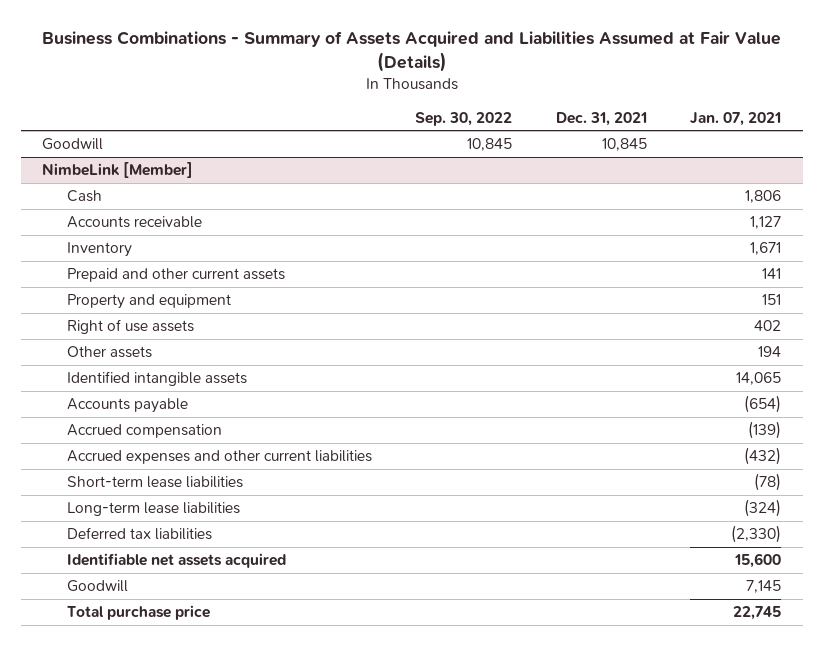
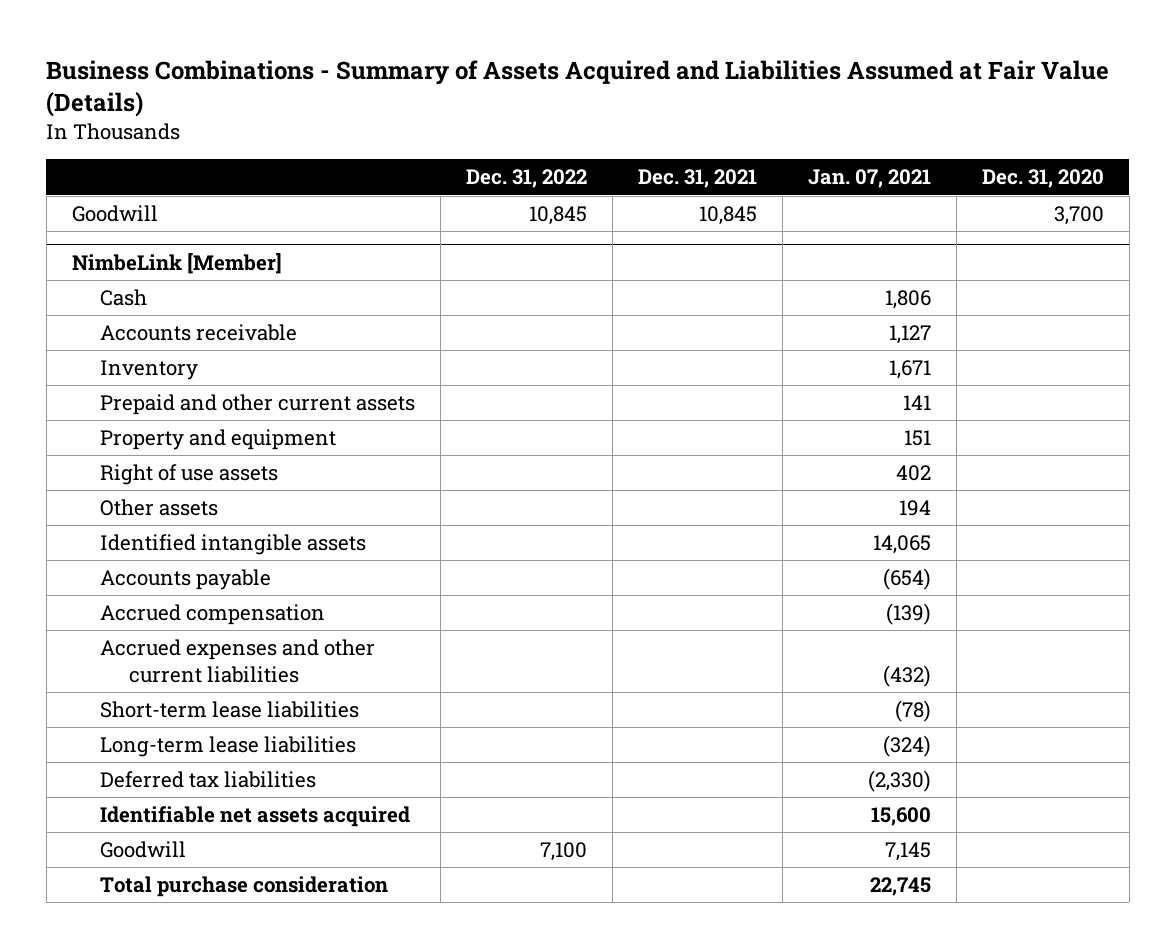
[415,111,513,126] Sep. 30, 2022 -> none
none -> [466,169,588,189] Dec. 31, 2022
none -> [982,169,1105,189] Dec. 31, 2020
[66,605,210,621] Total purchase price -> [100,876,389,898] Total purchase consideration

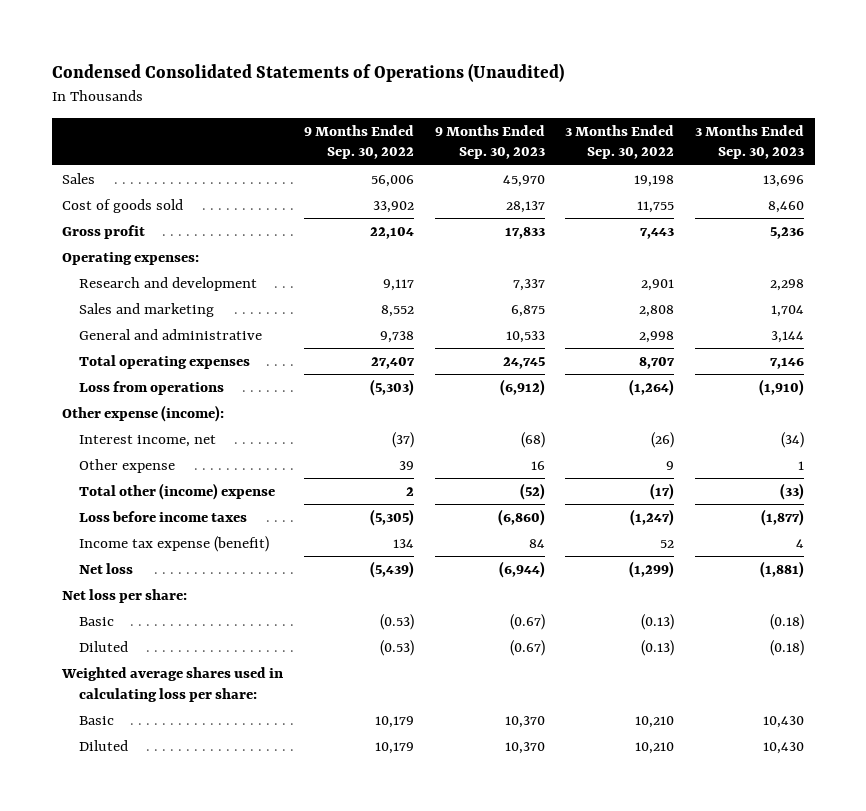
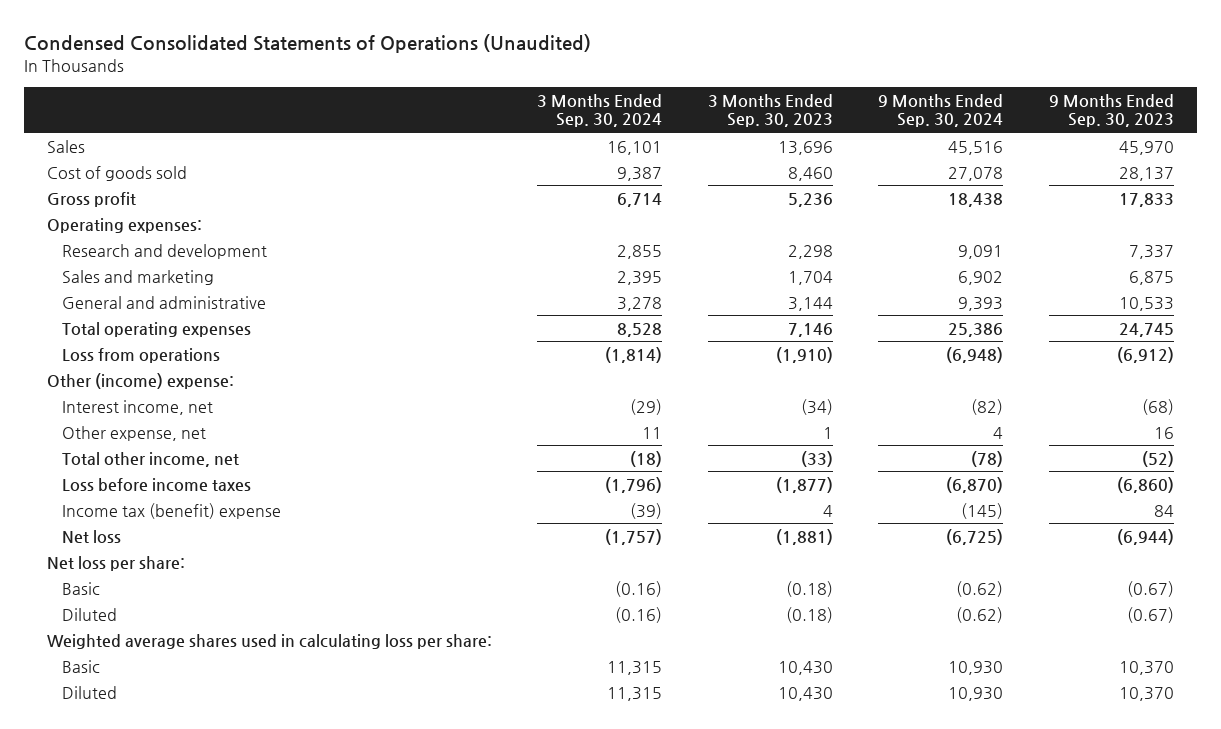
[303,124,414,160] 9 Months Ended Sep. 30, 2022 -> none
[565,124,675,160] 3 Months Ended Sep. 30, 2022 -> none
none -> [537,93,663,128] 3 Months Ended Sep. 30, 2024
none -> [878,93,1004,128] 9 Months Ended Sep. 30, 2024
[62,404,225,422] Other expense (income): -> [46,372,234,389] Other (income) expense:
[79,458,176,473] Other expense -> [62,425,207,441] Other expense, net
[79,482,276,500] Total other (income) expense -> [62,451,240,467] Total other income, net
[79,535,270,552] Income tax expense (benefit) -> [62,502,282,519] Income tax (benefit) expense

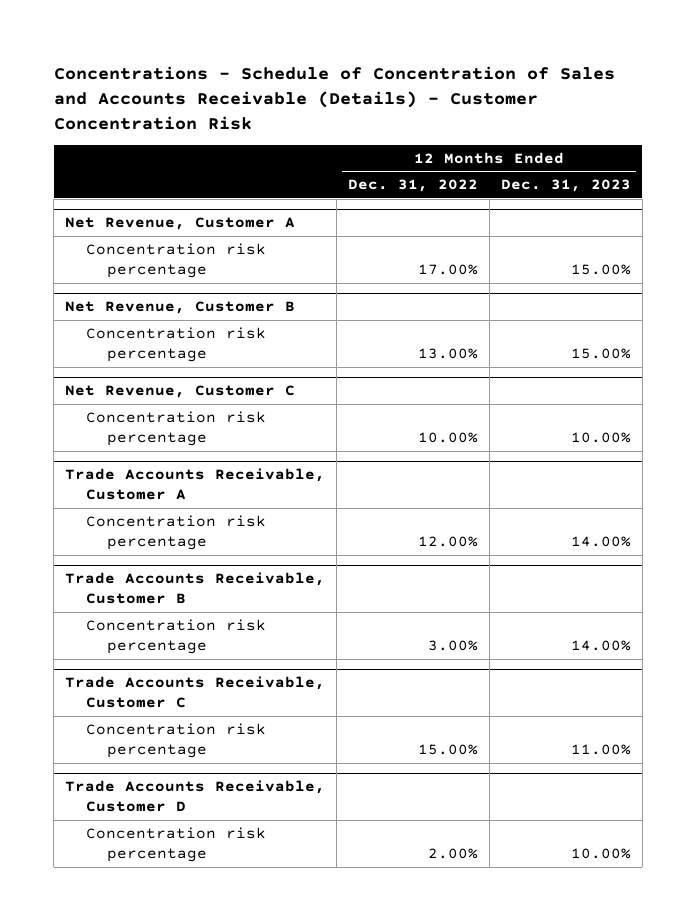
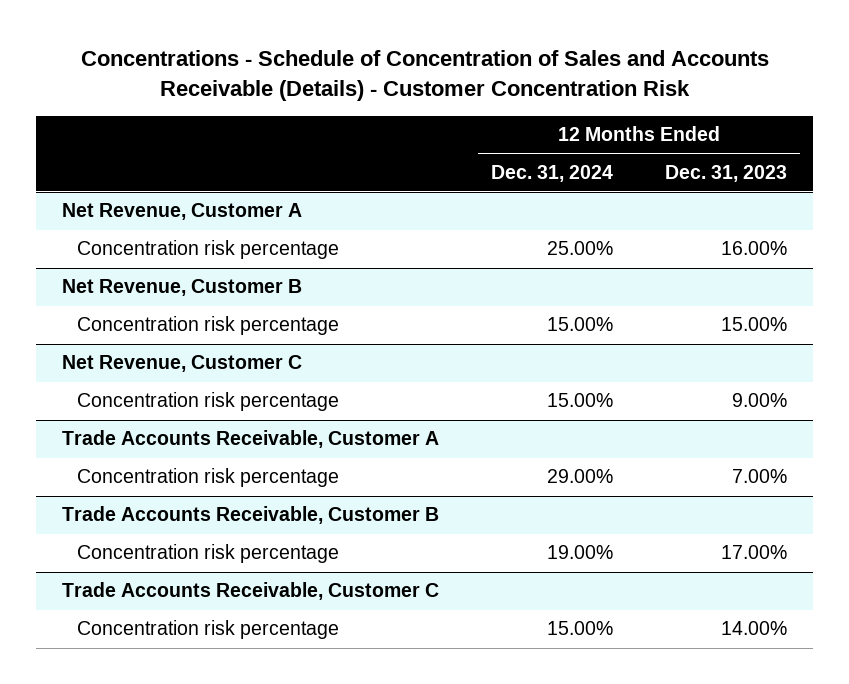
[347,179,478,193] Dec. 31, 2022 -> none
none -> [491,164,614,182] Dec. 31, 2024
[570,264,631,276] 15.00% -> [720,241,787,256] 16.00%
[570,432,631,444] 10.00% -> [731,393,787,408] 9.00%
[570,536,631,548] 14.00% -> [731,469,787,484] 7.00%
[570,640,631,652] 14.00% -> [720,545,787,560] 17.00%
[65,780,326,813] Trade Accounts Receivable, Customer D -> none
[85,826,266,863] Concentration risk percentage -> none
[570,744,631,756] 11.00% -> [720,621,787,636] 14.00%

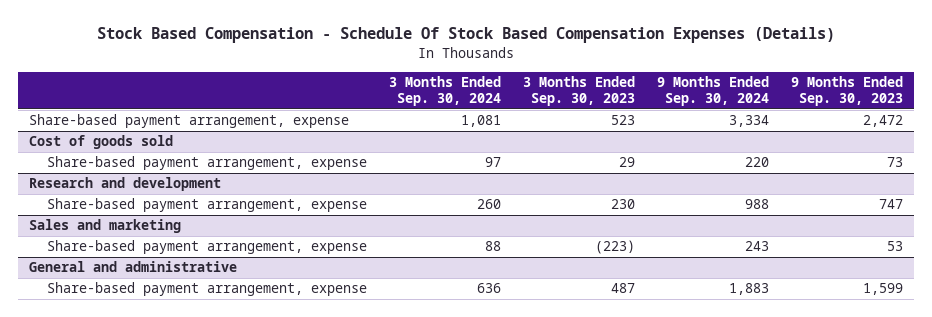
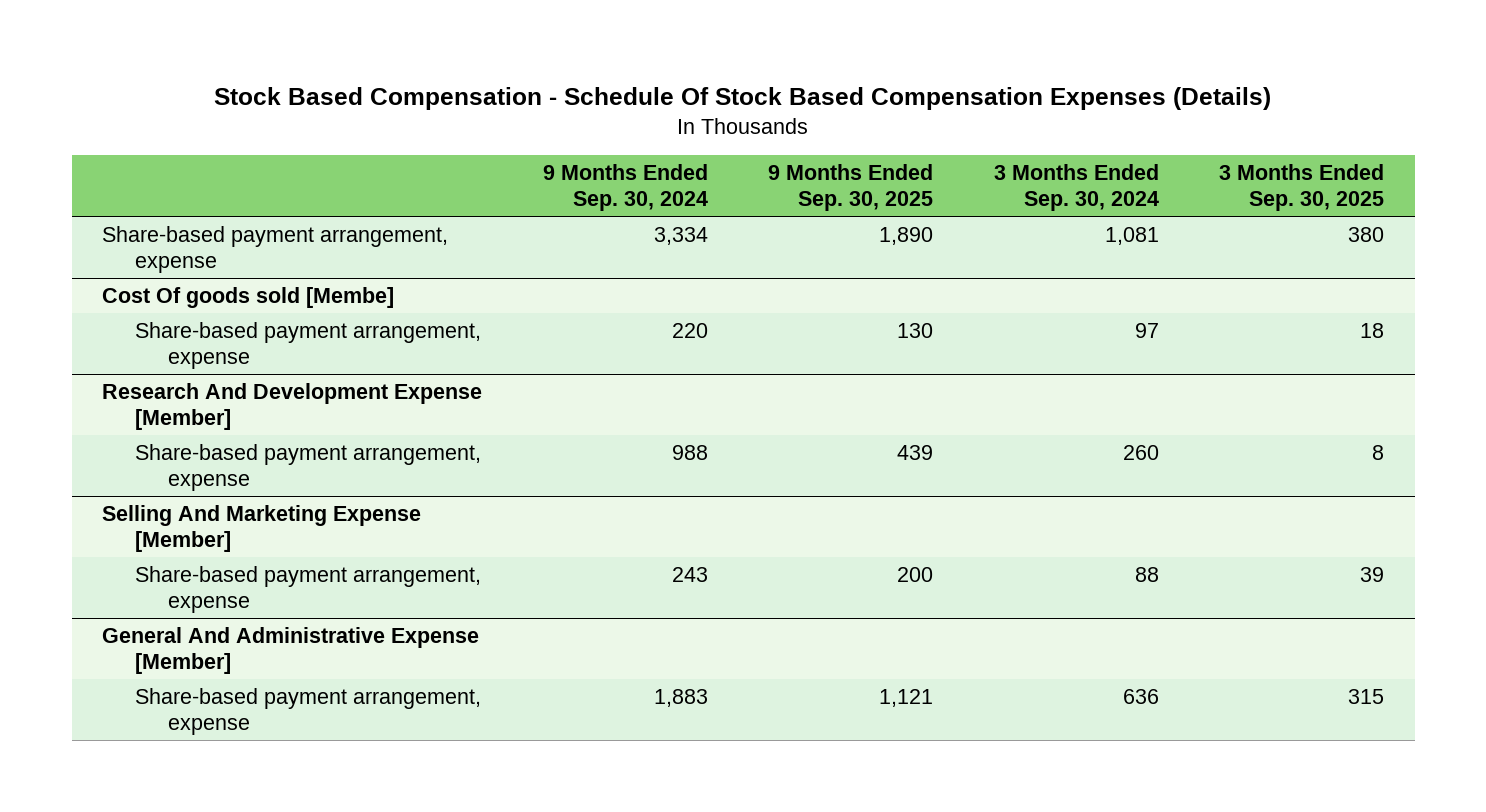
[523,75,636,107] 3 Months Ended Sep. 30, 2023 -> none
[790,75,903,107] 9 Months Ended Sep. 30, 2023 -> none
none -> [768,164,934,211] 9 Months Ended Sep. 30, 2025
none -> [1219,164,1385,211] 3 Months Ended Sep. 30, 2025
[29,135,174,150] Cost of goods sold -> [102,287,395,309] Cost Of goods sold [Membe]
[29,177,222,192] Research and development -> [102,383,483,430] Research And Development Expense [Member]
[29,219,182,234] Sales and marketing -> [102,505,422,552] Selling And Marketing Expense [Member]
[29,261,238,273] General and administrative -> [102,627,480,674] General And Administrative Expense [Member]

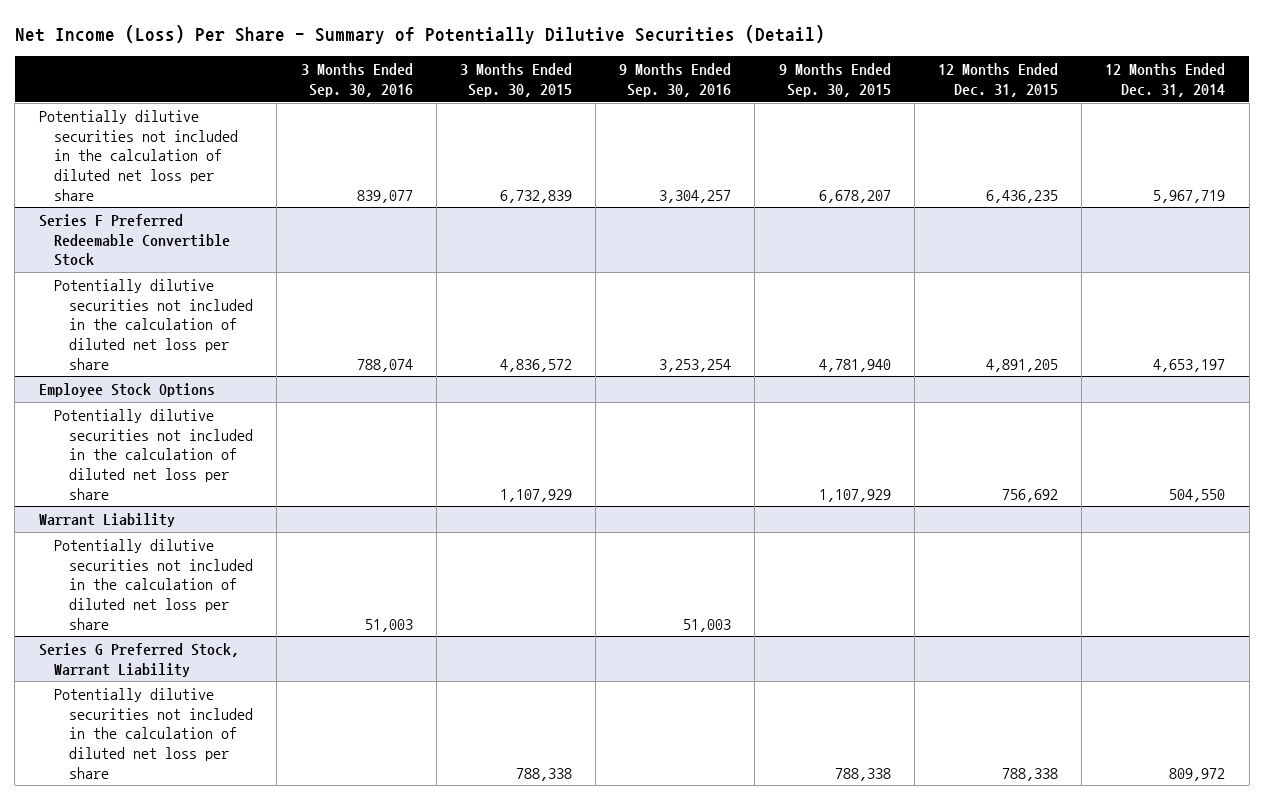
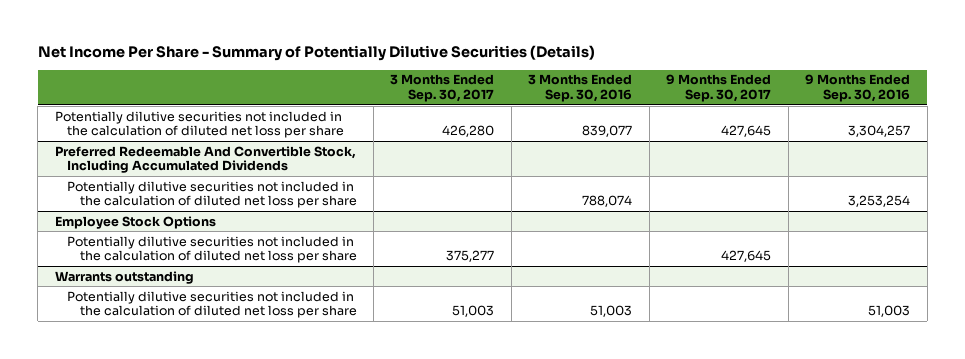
[14,25,825,45] Net Income (Loss) Per Share - Summary of Potentially Dilutive Securities (Detail) -> [37,45,595,62] Net Income Per Share - Summary of Potentially Dilutive Securities (Details)
[459,63,572,98] 3 Months Ended Sep. 30, 2015 -> none
[778,63,891,98] 9 Months Ended Sep. 30, 2015 -> none
[938,63,1059,98] 12 Months Ended Dec. 31, 2015 -> none
[1105,63,1226,98] 12 Months Ended Dec. 31, 2014 -> none
none -> [390,74,495,103] 3 Months Ended Sep. 30, 2017
none -> [666,74,772,103] 9 Months Ended Sep. 30, 2017
[38,214,230,267] Series F Preferred Redeemable Convertible Stock -> none
none -> [54,145,356,174] Preferred Redeemable And Convertible Stock, Including Accumulated Dividends
[38,513,175,528] Warrant Liability -> [54,270,194,284] Warrants outstanding
[38,643,239,677] Series G Preferred Stock, Warrant Liability -> none
[53,688,254,779] Potentially dilutive securities not included in the calculation of diluted net loss per share -> none

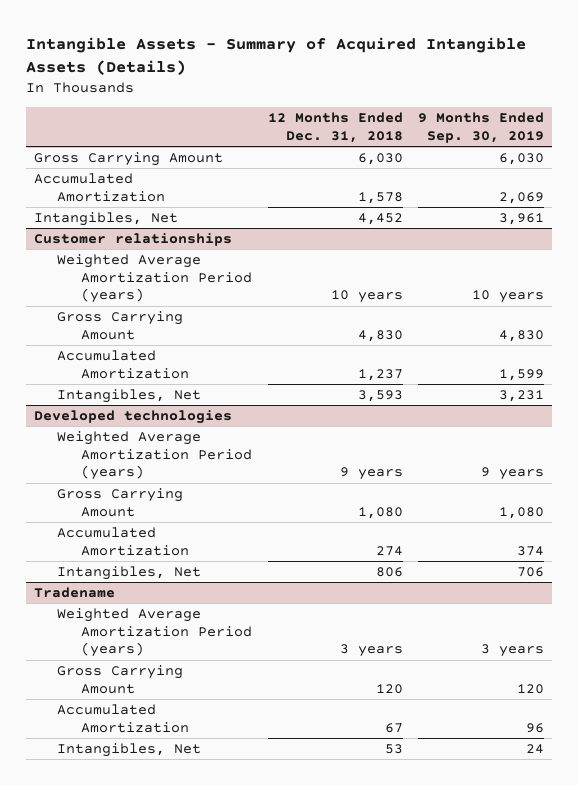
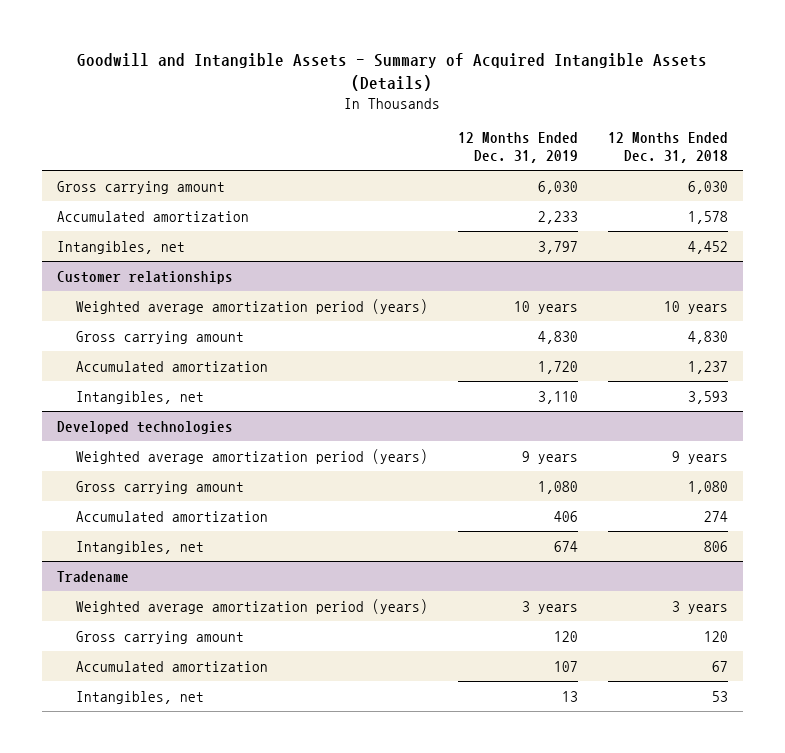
[25,36,526,76] Intangible Assets - Summary of Acquired Intangible Assets (Details) -> [77,52,708,91] Goodwill and Intangible Assets - Summary of Acquired Intangible Assets (Details)
[418,112,545,143] 9 Months Ended Sep. 30, 2019 -> none
none -> [458,132,579,164] 12 Months Ended Dec. 31, 2019
[33,152,223,167] Gross Carrying Amount -> [56,180,225,194] Gross carrying amount
[33,173,166,202] Accumulated Amortization -> [56,210,249,222] Accumulated amortization
[33,212,178,227] Intangibles, Net -> [56,240,185,254] Intangibles, net
[57,254,252,304] Weighted Average Amortization Period (years) -> [76,298,429,314] Weighted average amortization period (years)
[57,311,184,340] Gross Carrying Amount -> [76,330,245,344] Gross carrying amount
[57,350,189,379] Accumulated Amortization -> [76,360,269,372] Accumulated amortization
[57,389,202,404] Intangibles, Net -> [76,390,205,404] Intangibles, net
[57,431,252,481] Weighted Average Amortization Period (years) -> [76,448,429,464] Weighted average amortization period (years)
[57,488,184,517] Gross Carrying Amount -> [76,480,245,494] Gross carrying amount
[57,527,189,556] Accumulated Amortization -> [76,510,269,522] Accumulated amortization
[57,566,202,581] Intangibles, Net -> [76,540,205,554] Intangibles, net
[57,608,252,658] Weighted Average Amortization Period (years) -> [76,598,429,614] Weighted average amortization period (years)
[57,665,184,694] Gross Carrying Amount -> [76,630,245,644] Gross carrying amount
[57,704,189,733] Accumulated Amortization -> [76,660,269,672] Accumulated amortization
[57,743,202,758] Intangibles, Net -> [76,690,205,704] Intangibles, net

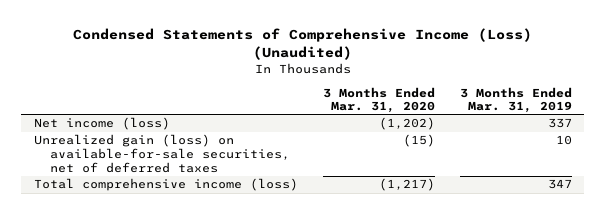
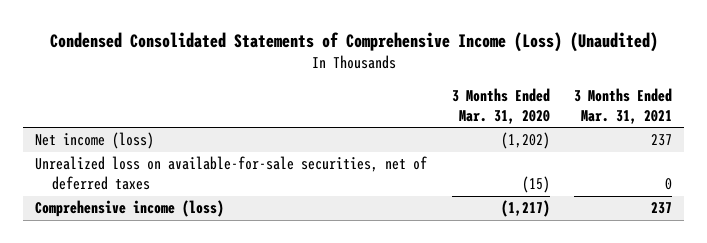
[72,28,532,61] Condensed Statements of Comprehensive Income (Loss) (Unaudited) -> [49,31,658,52] Condensed Consolidated Statements of Comprehensive Income (Loss) (Unaudited)
[459,86,572,114] 3 Months Ended Mar. 31, 2019 -> none
none -> [574,88,673,125] 3 Months Ended Mar. 31, 2021
[33,134,291,173] Unrealized gain (loss) on available-for-sale securities, net of deferred taxes -> [34,156,427,191] Unrealized loss on available-for-sale securities, net of deferred taxes
[33,178,298,192] Total comprehensive income (loss) -> [34,200,224,218] Comprehensive income (loss)

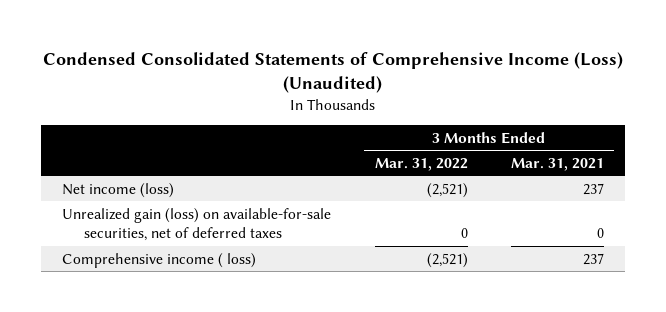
[451,88,550,125] 3 Months Ended Mar. 31, 2020 -> none
none -> [374,157,468,171] Mar. 31, 2022
[34,156,427,191] Unrealized loss on available-for-sale securities, net of deferred taxes -> [62,207,332,242] Unrealized gain (loss) on available-for-sale securities, net of deferred taxes
[34,200,224,218] Comprehensive income (loss) -> [62,252,257,268] Comprehensive income ( loss)

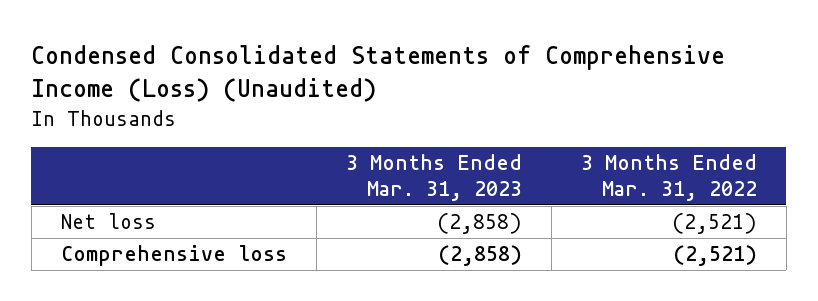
[510,157,604,171] Mar. 31, 2021 -> none
none -> [345,153,522,202] 3 Months Ended Mar. 31, 2023
[62,207,332,242] Unrealized gain (loss) on available-for-sale securities, net of deferred taxes -> none
[62,182,175,198] Net income (loss) -> [60,213,156,230] Net loss
[62,252,257,268] Comprehensive income ( loss) -> [60,245,287,267] Comprehensive loss

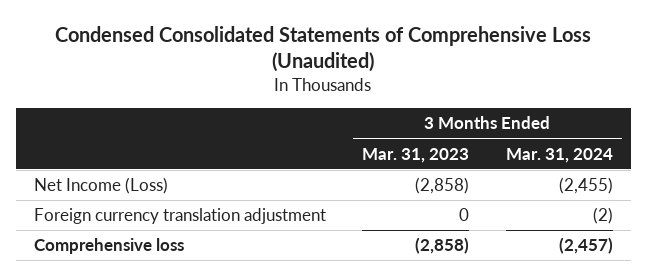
[31,45,726,102] Condensed Consolidated Statements of Comprehensive Income (Loss) (Unaudited) -> [55,26,592,73] Condensed Consolidated Statements of Comprehensive Loss (Unaudited)
[580,153,757,202] 3 Months Ended Mar. 31, 2022 -> none
none -> [505,147,613,163] Mar. 31, 2024
[60,213,156,230] Net loss -> [34,177,169,195] Net Income (Loss)
none -> [34,208,327,225] Foreign currency translation adjustment

